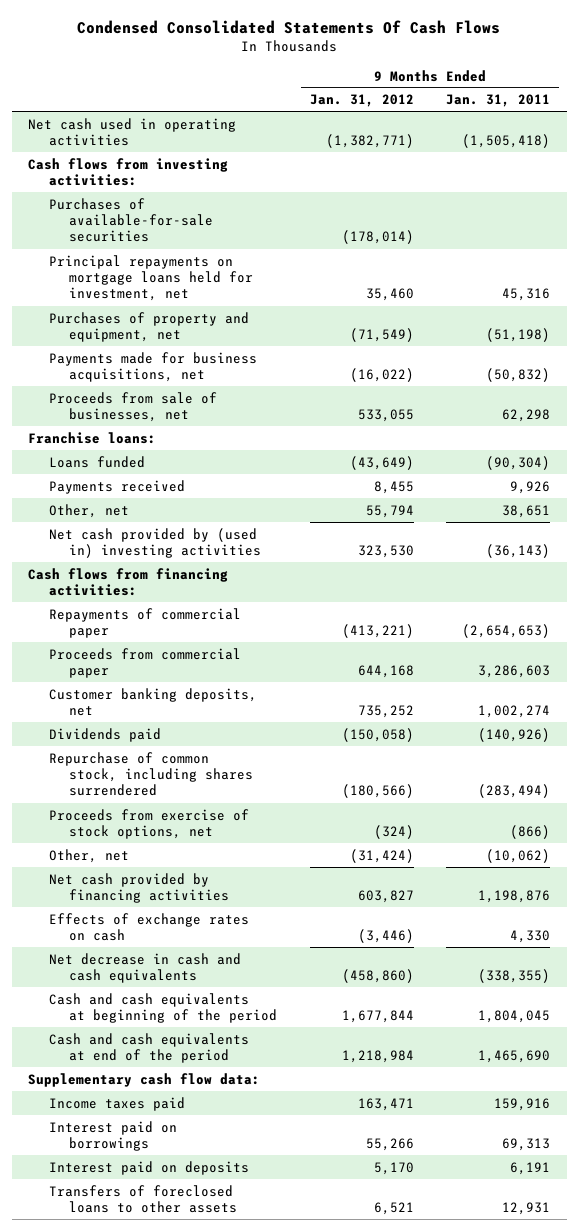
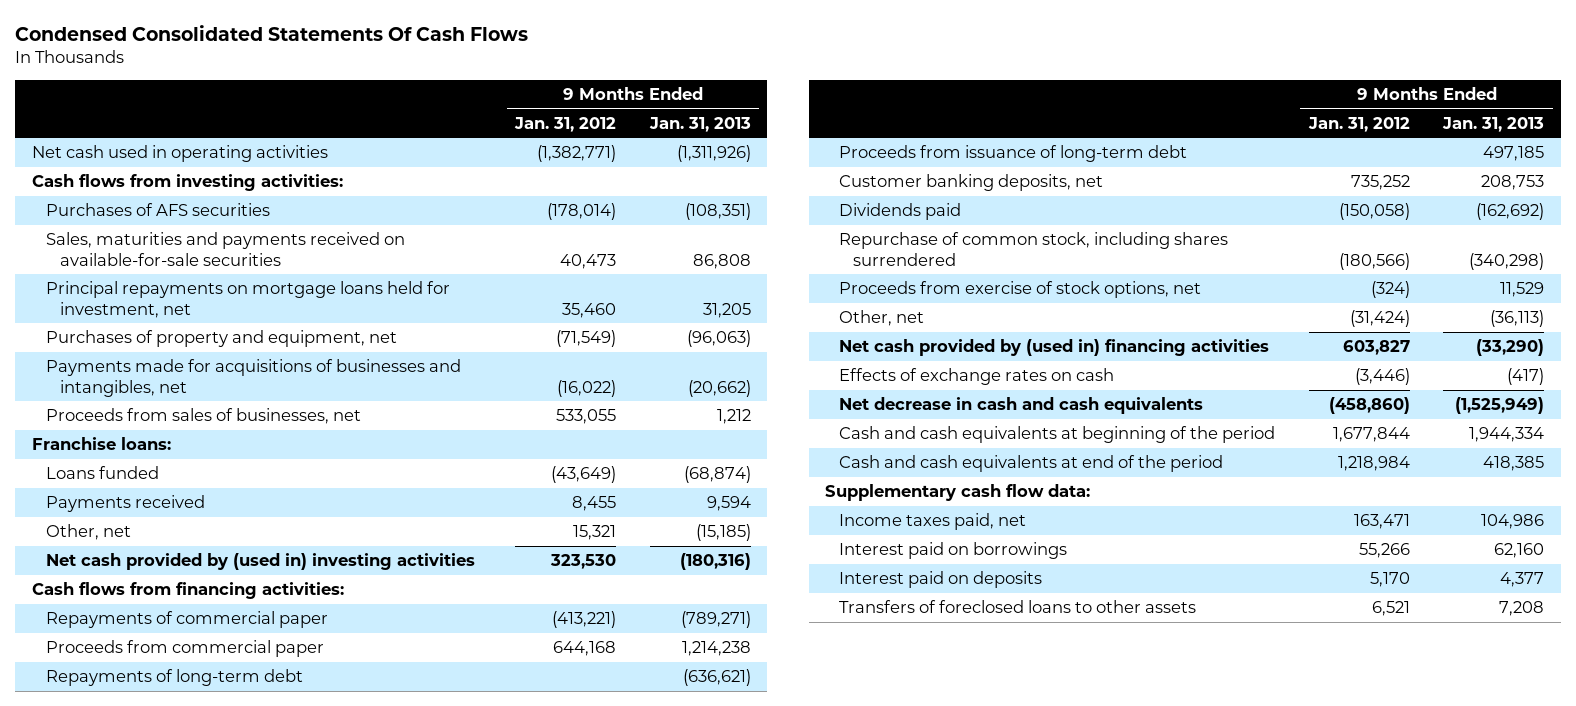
[446,94,551,108] Jan. 31, 2011 -> none
none -> [648,116,751,132] Jan. 31, 2013
[48,197,213,243] Purchases of available-for-sale securities -> [45,203,270,217] Purchases of AFS securities
none -> [45,232,405,266] Sales, maturities and payments received on available-for-sale securities
[48,351,257,382] Payments made for business acquisitions, net -> [45,359,461,397] Payments made for acquisitions of businesses and intangibles, net
[48,391,217,422] Proceeds from sale of businesses, net -> [45,408,361,425] Proceeds from sales of businesses, net
[365,504,414,518] 55,794 -> [573,525,617,541] 15,321
none -> [45,669,303,687] Repayments of long-term debt
none -> [839,145,1188,163] Proceeds from issuance of long-term debt
[48,872,229,903] Net cash provided by financing activities -> [839,339,1270,357] Net cash provided by (used in) financing activities
[48,1096,185,1111] Income taxes paid -> [839,513,1027,531] Income taxes paid, net

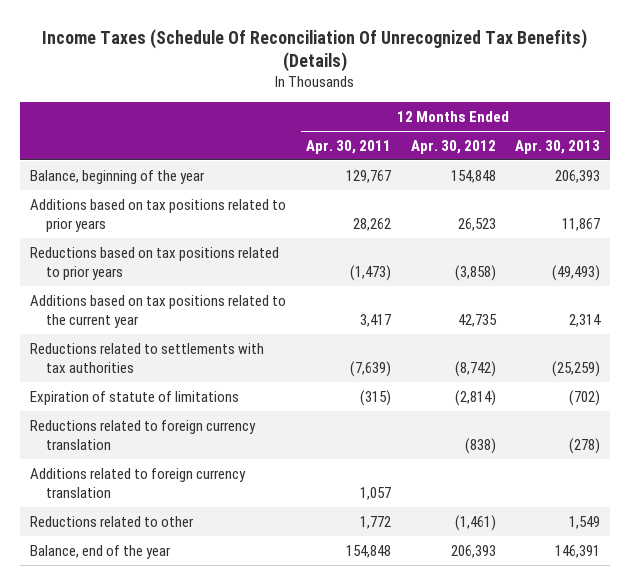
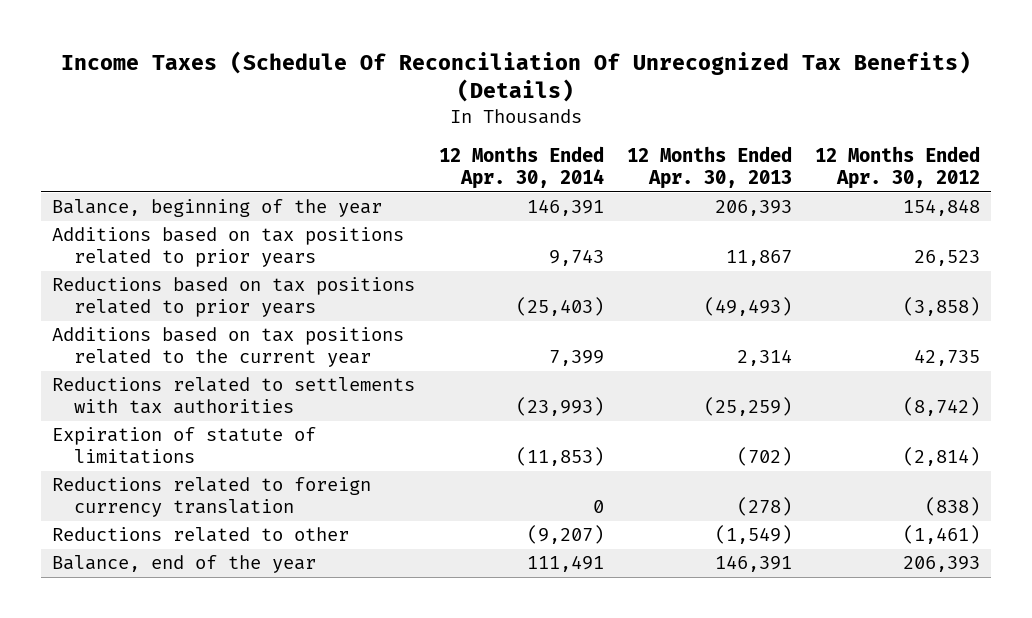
[305,139,391,154] Apr. 30, 2011 -> none
none -> [438,146,604,190] 12 Months Ended Apr. 30, 2014
[30,467,247,499] Additions related to foreign currency translation -> none
[569,515,601,529] 1,549 -> [714,525,792,545] (1,549)

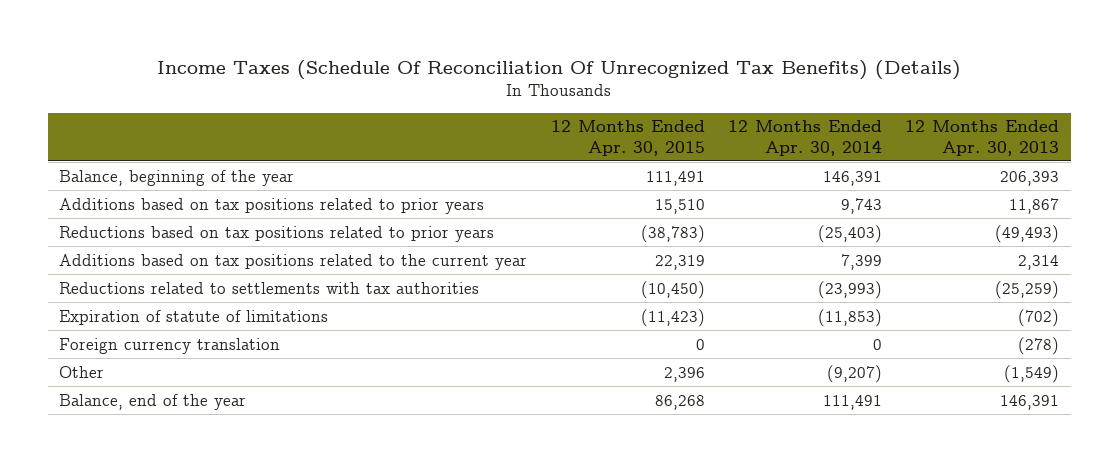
[814,146,980,190] 12 Months Ended Apr. 30, 2012 -> none
none -> [550,120,705,156] 12 Months Ended Apr. 30, 2015
[52,477,372,518] Reductions related to foreign currency translation -> [59,337,281,354] Foreign currency translation
[52,527,350,543] Reductions related to other -> [59,365,105,378] Other

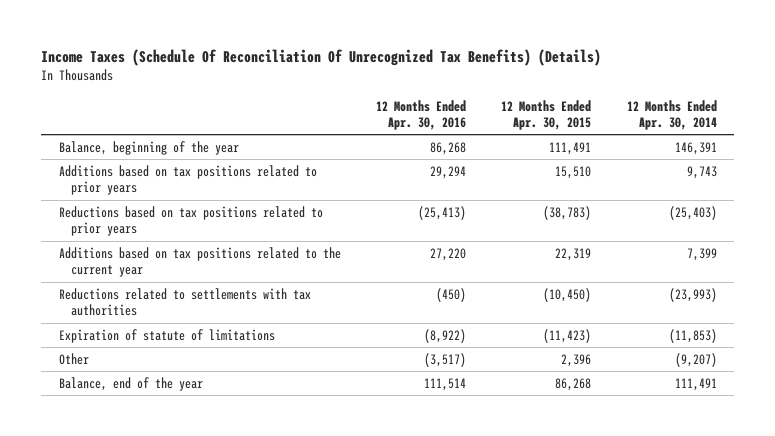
[905,120,1060,156] 12 Months Ended Apr. 30, 2013 -> none
none -> [375,99,466,130] 12 Months Ended Apr. 30, 2016
[59,337,281,354] Foreign currency translation -> none

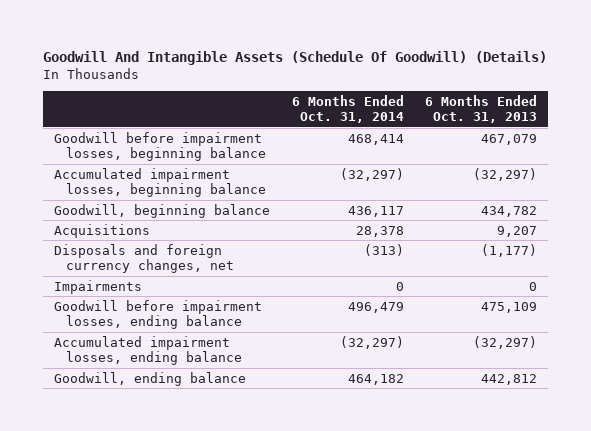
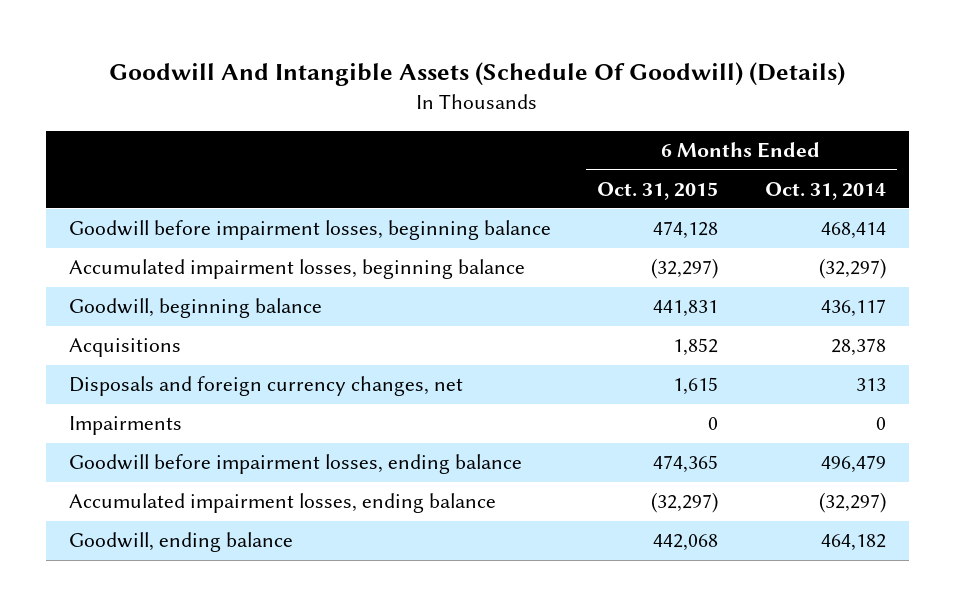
[425,94,538,123] 6 Months Ended Oct. 31, 2013 -> none
none -> [597,181,719,200] Oct. 31, 2015
[363,243,404,256] (313) -> [855,378,886,392] 313

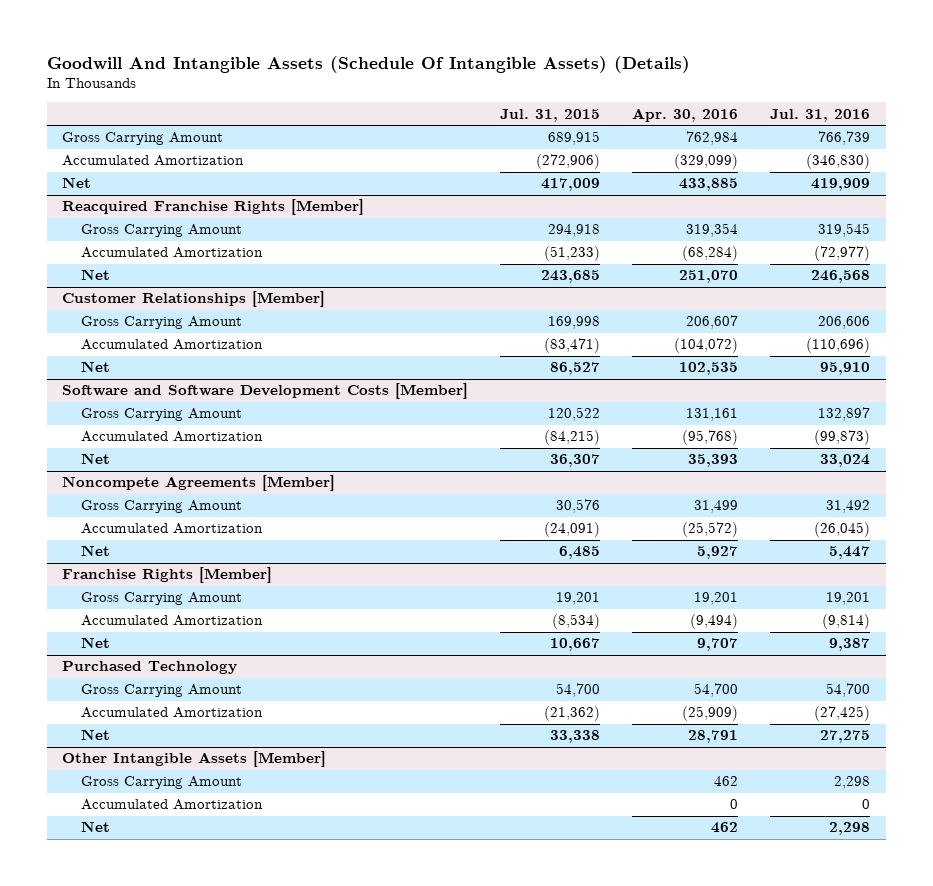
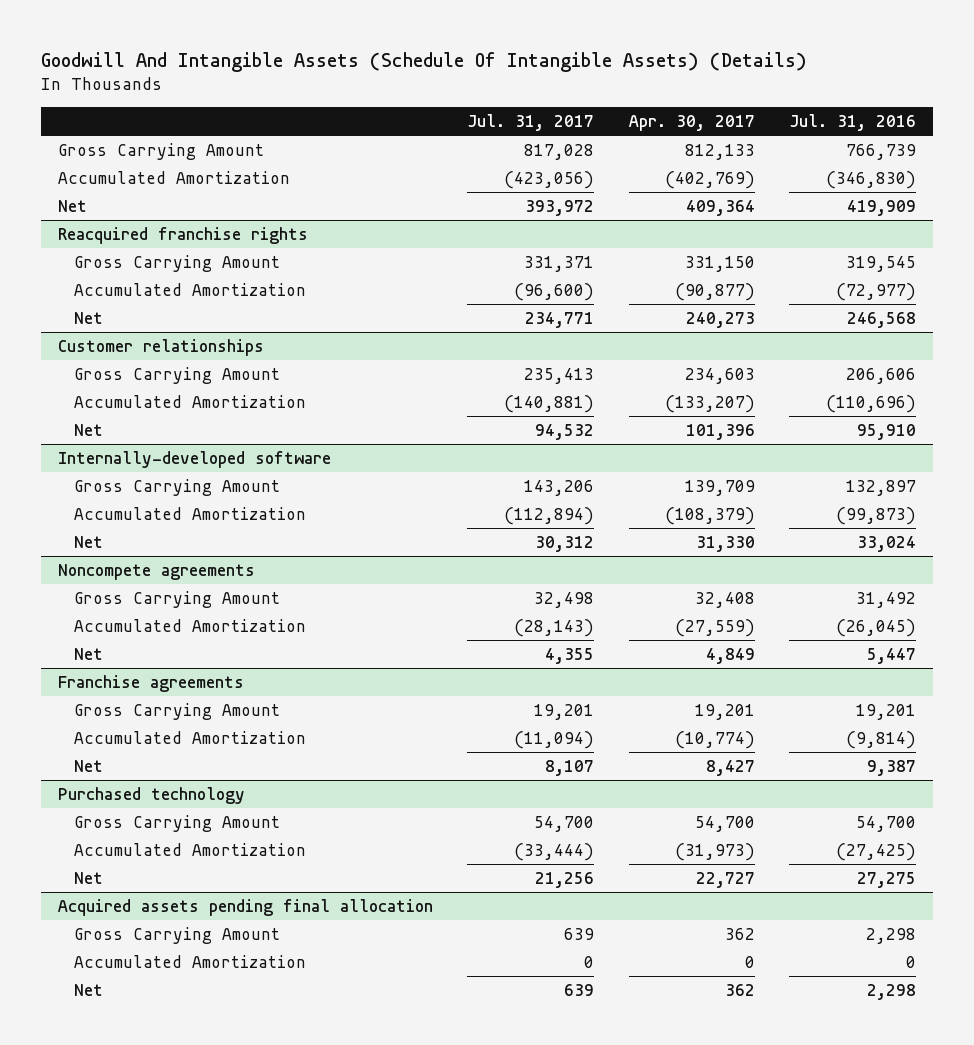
[500,108,601,122] Jul. 31, 2015 -> none
[632,107,739,122] Apr. 30, 2016 -> none
none -> [467,114,595,132] Jul. 31, 2017
none -> [628,115,755,132] Apr. 30, 2017
[62,199,365,216] Reacquired Franchise Rights [Member] -> [57,226,308,244] Reacquired franchise rights
[62,291,326,308] Customer Relationships [Member] -> [57,338,264,356] Customer relationships
[62,383,469,400] Software and Software Development Costs [Member] -> [57,450,331,468] Internally-developed software
[62,475,336,492] Noncompete Agreements [Member] -> [57,563,255,580] Noncompete agreements
[62,567,273,584] Franchise Rights [Member] -> [57,674,244,692] Franchise agreements
[62,661,238,675] Purchased Technology -> [57,786,245,804] Purchased technology
[62,751,327,768] Other Intangible Assets [Member] -> [57,898,433,916] Acquired assets pending final allocation

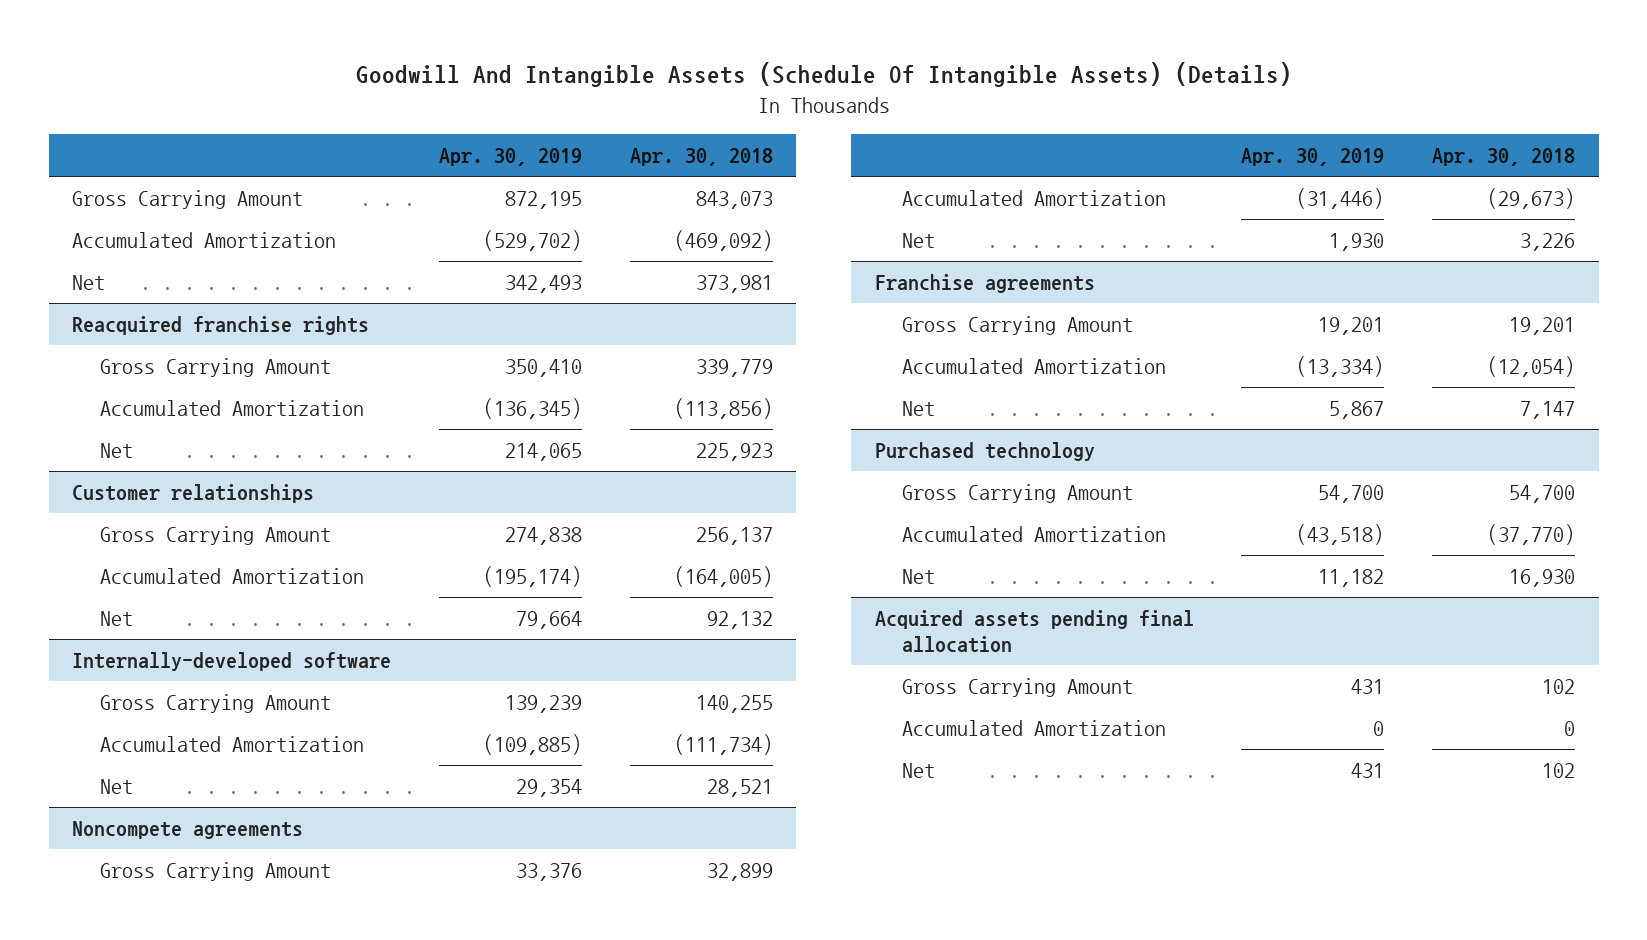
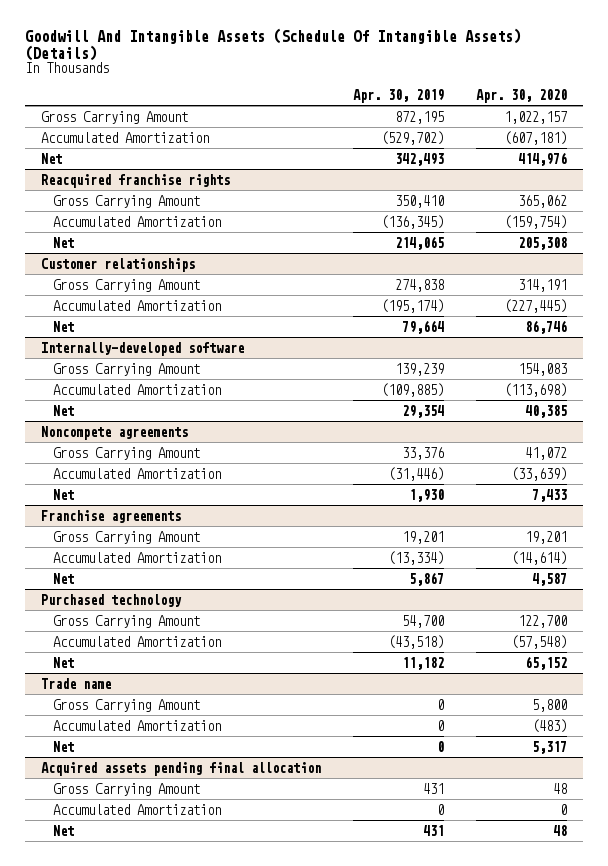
[629,148,773,167] Apr. 30, 2018 -> none
none -> [475,88,567,103] Apr. 30, 2020
none -> [40,677,111,689] Trade name
none -> [53,698,201,712] Gross Carrying Amount
none -> [53,719,222,731] Accumulated Amortization
none -> [53,740,75,752] Net

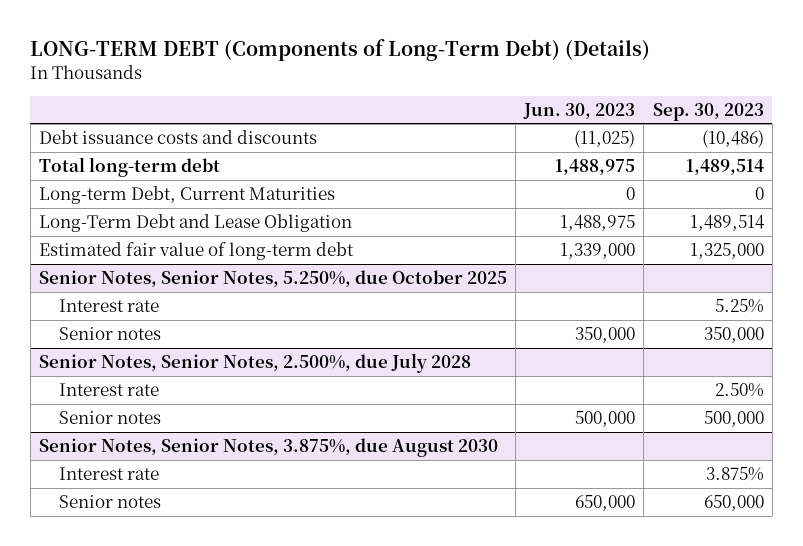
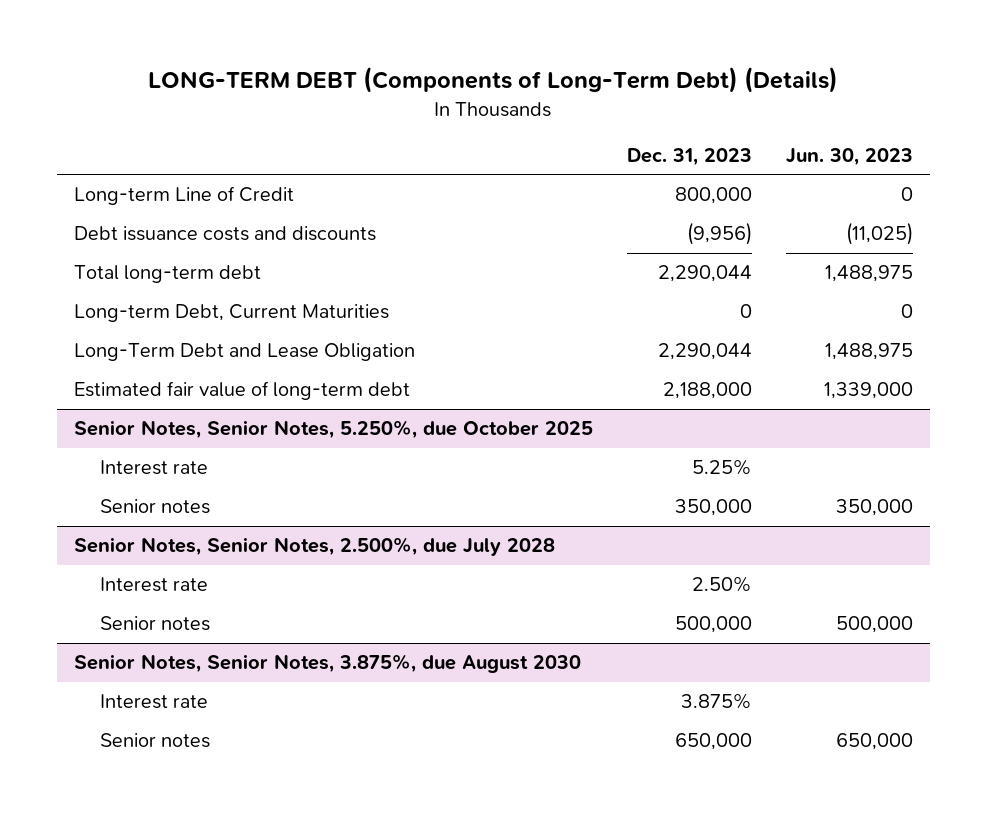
[652,102,764,121] Sep. 30, 2023 -> none
none -> [626,147,752,166] Dec. 31, 2023
none -> [73,186,294,206] Long-term Line of Credit

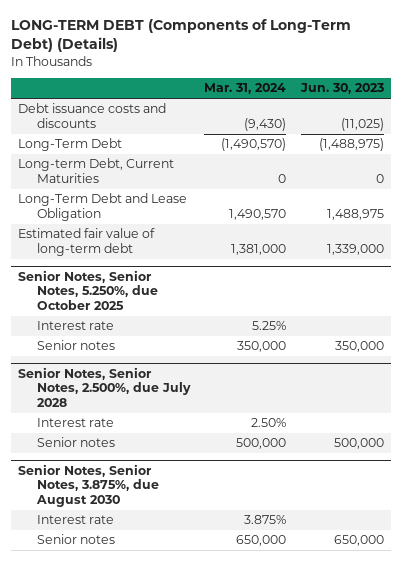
[626,147,752,166] Dec. 31, 2023 -> none
none -> [204,83,287,95] Mar. 31, 2024
[73,186,294,206] Long-term Line of Credit -> none
[73,265,261,284] Total long-term debt -> [18,138,123,152] Long-Term Debt
[824,265,913,283] 1,488,975 -> [318,138,384,152] (1,488,975)

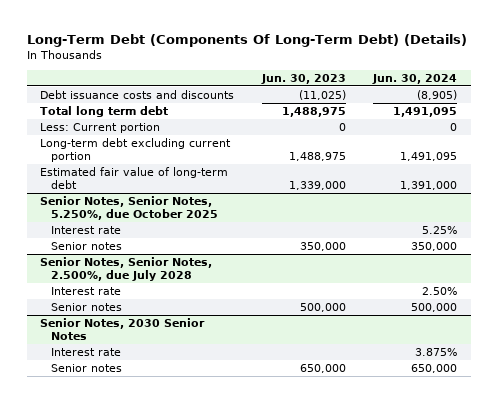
[11,19,352,53] LONG-TERM DEBT (Components of Long-Term Debt) (Details) -> [26,33,467,47] Long-Term Debt (Components Of Long-Term Debt) (Details)
[204,83,287,95] Mar. 31, 2024 -> none
none -> [371,73,457,84] Jun. 30, 2024
[18,138,123,152] Long-Term Debt -> [40,105,169,117] Total long term debt
[318,138,384,152] (1,488,975) -> [281,106,346,117] 1,488,975
[18,158,175,184] Long-term Debt, Current Maturities -> [40,122,161,133] Less: Current portion
[18,193,188,222] Long-Term Debt and Lease Obligation -> [40,137,232,162] Long-term debt excluding current portion
[18,463,160,508] Senior Notes, Senior Notes, 3.875%, due August 2030 -> none
none -> [40,317,206,340] Senior Notes, 2030 Senior Notes

